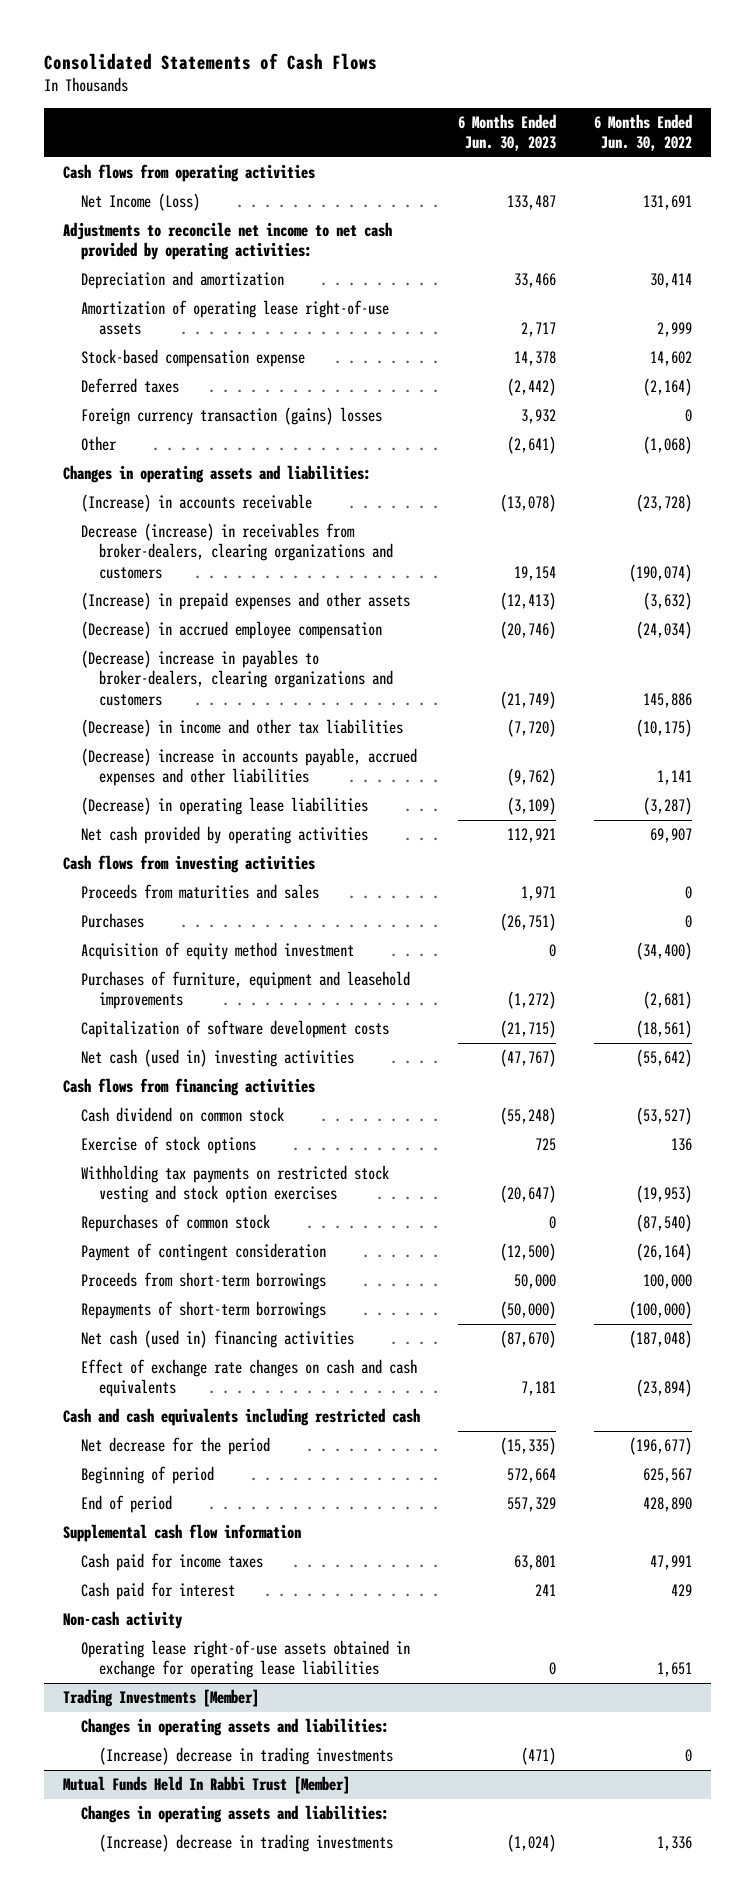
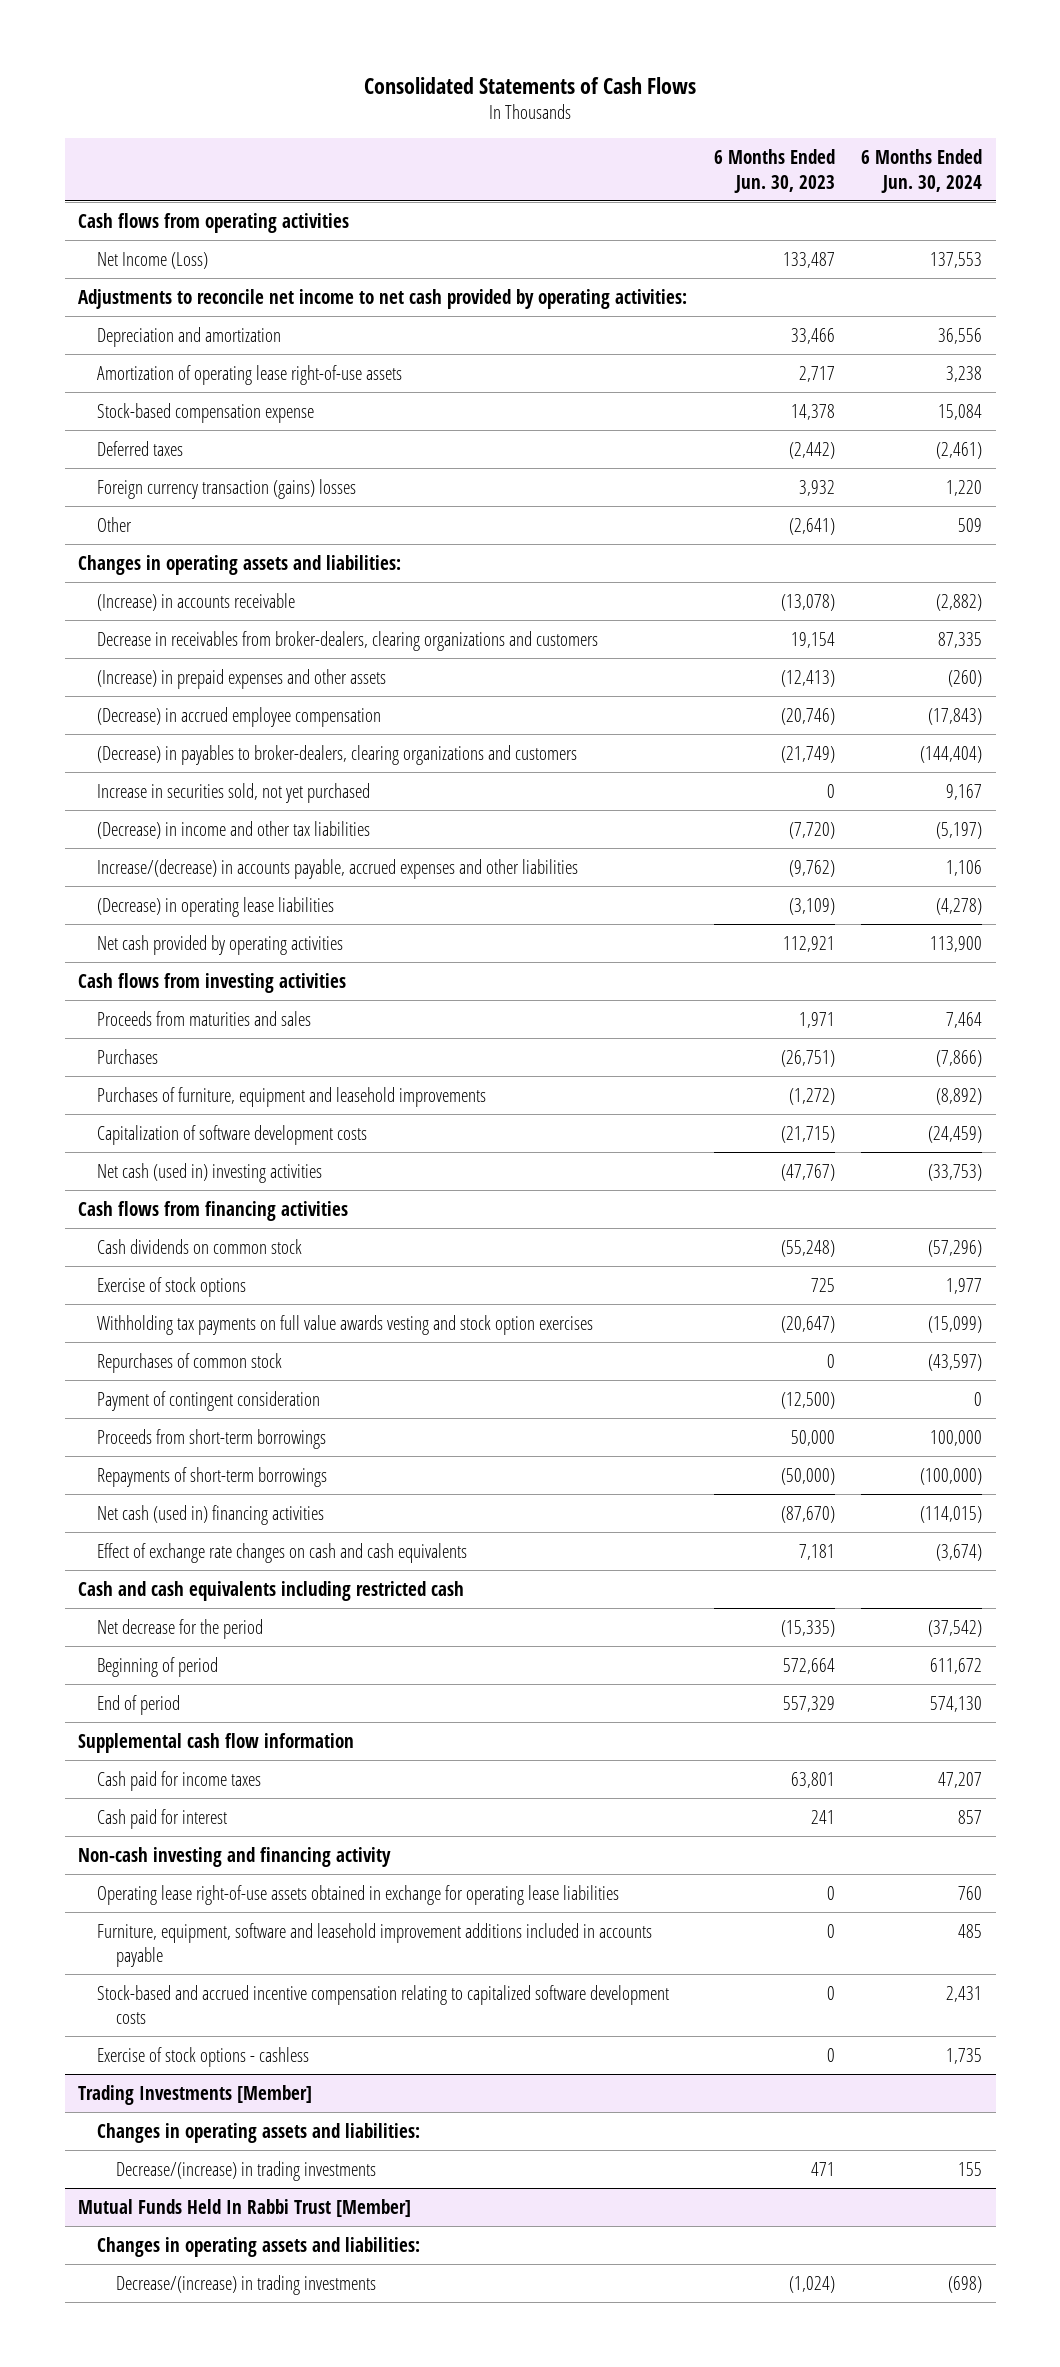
[593,114,692,152] 6 Months Ended Jun. 30, 2022 -> none
none -> [861,149,983,193] 6 Months Ended Jun. 30, 2024
[80,523,393,579] Decrease (increase) in receivables from broker-dealers, clearing organizations and customers -> [97,630,599,651] Decrease in receivables from broker-dealers, clearing organizations and customers
[80,650,393,706] (Decrease) increase in payables to broker-dealers, clearing organizations and customers -> [97,744,578,765] (Decrease) in payables to broker-dealers, clearing organizations and customers
none -> [97,782,371,803] Increase in securities sold, not yet purchased
[80,748,417,787] (Decrease) increase in accounts payable, accrued expenses and other liabilities -> [97,858,579,879] Increase/(decrease) in accounts payable, accrued expenses and other liabilities
[80,942,354,961] Acquisition of equity method investment -> none
[80,1107,284,1123] Cash dividend on common stock -> [97,1238,303,1254] Cash dividends on common stock
[80,1165,389,1204] Withholding tax payments on restricted stock vesting and stock option exercises -> [97,1314,594,1335] Withholding tax payments on full value awards vesting and stock option exercises
[62,1611,182,1630] Non-cash activity -> [77,1846,391,1867] Non-cash investing and financing activity
none -> [97,1922,653,1968] Furniture, equipment, software and leasehold improvement additions included in accounts payable
none -> [97,1984,670,2025] Stock-based and accrued incentive compensation relating to capitalized software development costs
none -> [97,2046,310,2067] Exercise of stock options - cashless
[98,1747,393,1766] (Increase) decrease in trading investments -> [116,2160,377,2181] Decrease/(increase) in trading investments
[520,1747,556,1766] (471) -> [810,2161,835,2176] 471
[98,1834,393,1853] (Increase) decrease in trading investments -> [116,2274,377,2295] Decrease/(increase) in trading investments

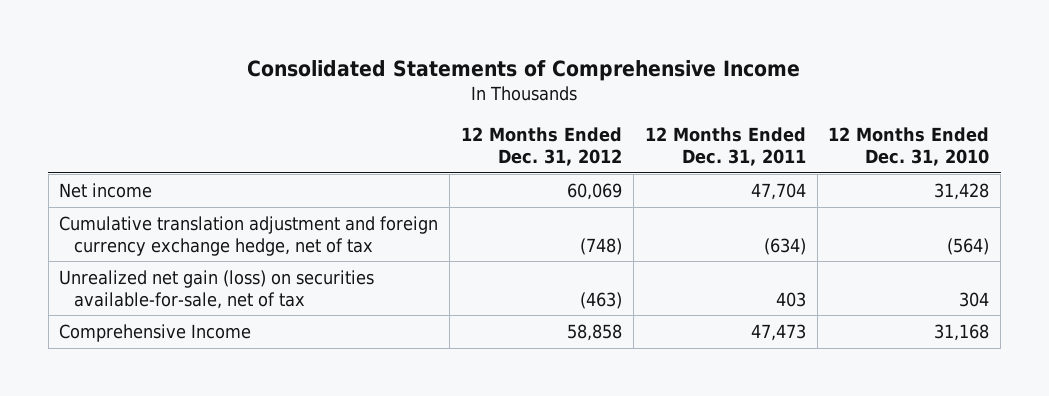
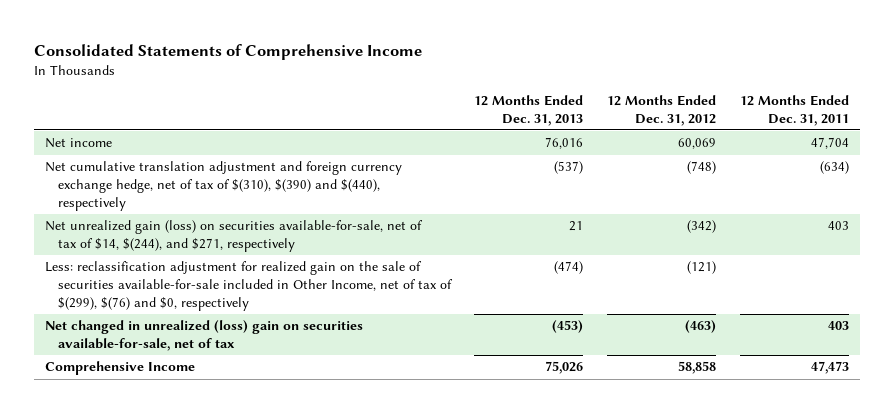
[828,127,990,166] 12 Months Ended Dec. 31, 2010 -> none
none -> [474,95,584,126] 12 Months Ended Dec. 31, 2013
[59,215,439,256] Cumulative translation adjustment and foreign currency exchange hedge, net of tax -> [45,161,403,211] Net cumulative translation adjustment and foreign currency exchange hedge, net of tax of $(310), $(390) and $(440), respectively
[59,269,375,309] Unrealized net gain (loss) on securities available-for-sale, net of tax -> [45,220,424,252] Net unrealized gain (loss) on securities available-for-sale, net of tax of $14, $(244), and $271, respectively
[580,291,623,309] (463) -> [686,220,716,234] (342)
none -> [45,261,453,311] Less: reclassification adjustment for realized gain on the sale of securities available-for-sale included in Other Income, net of tax of $(299), $(76) and $0, respectively
none -> [45,320,364,351] Net changed in unrealized (loss) gain on securities available-for-sale, net of tax

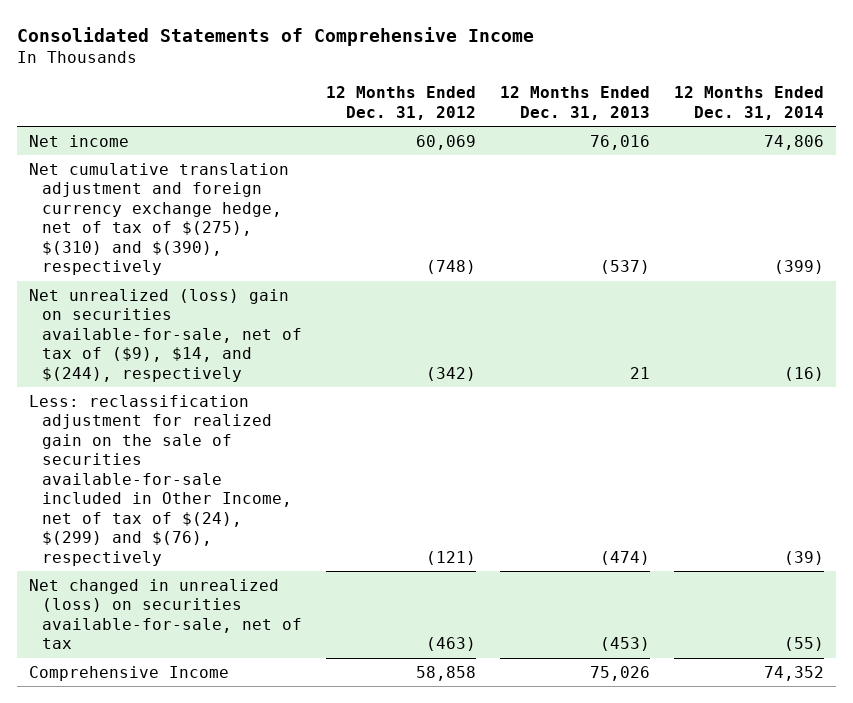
[739,95,849,126] 12 Months Ended Dec. 31, 2011 -> none
none -> [673,86,824,120] 12 Months Ended Dec. 31, 2014
[45,161,403,211] Net cumulative translation adjustment and foreign currency exchange hedge, net of tax of $(310), $(390) and $(440), respectively -> [29,162,290,276] Net cumulative translation adjustment and foreign currency exchange hedge, net of tax of $(275), $(310) and $(390), respectively
[45,220,424,252] Net unrealized gain (loss) on securities available-for-sale, net of tax of $14, $(244), and $271, respectively -> [29,288,302,382] Net unrealized (loss) gain on securities available-for-sale, net of tax of ($9), $14, and $(244), respectively
[45,261,453,311] Less: reclassification adjustment for realized gain on the sale of securities available-for-sale included in Other Income, net of tax of $(299), $(76) and $0, respectively -> [29,394,292,566] Less: reclassification adjustment for realized gain on the sale of securities available-for-sale included in Other Income, net of tax of $(24), $(299) and $(76), respectively
[45,320,364,351] Net changed in unrealized (loss) gain on securities available-for-sale, net of tax -> [29,578,302,650] Net changed in unrealized (loss) on securities available-for-sale, net of tax

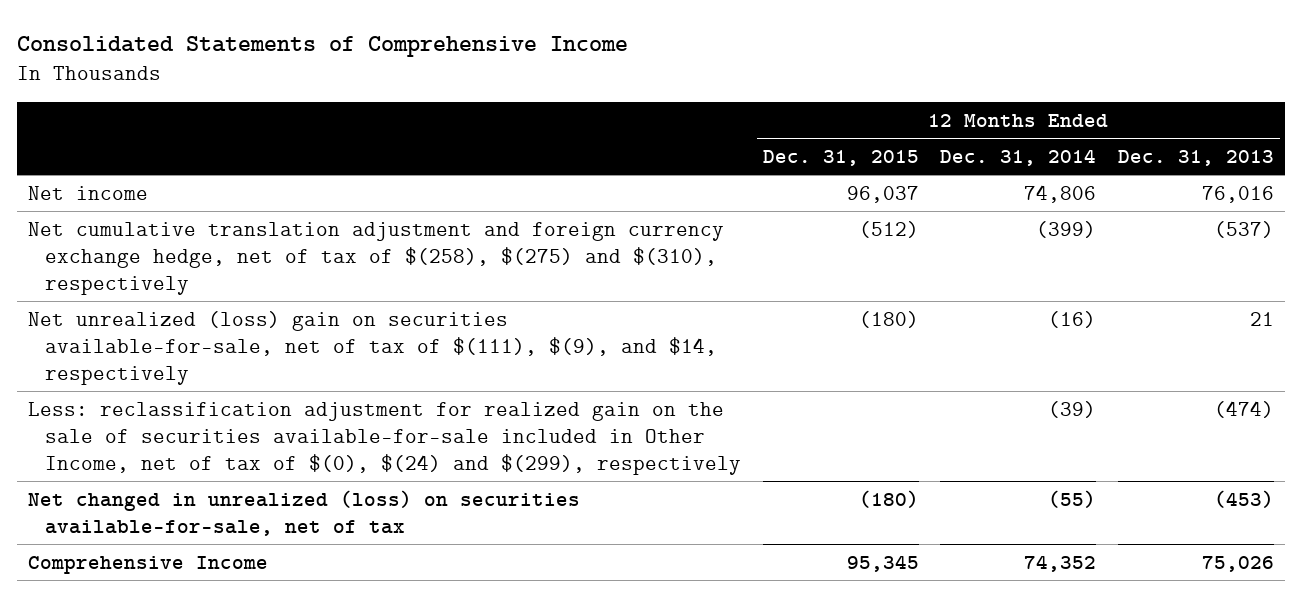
[325,86,476,120] 12 Months Ended Dec. 31, 2012 -> none
none -> [762,149,919,166] Dec. 31, 2015
[29,162,290,276] Net cumulative translation adjustment and foreign currency exchange hedge, net of tax of $(275), $(310) and $(390), respectively -> [28,221,725,295] Net cumulative translation adjustment and foreign currency exchange hedge, net of tax of $(258), $(275) and $(310), respectively
[29,288,302,382] Net unrealized (loss) gain on securities available-for-sale, net of tax of ($9), $14, and $(244), respectively -> [28,310,717,385] Net unrealized (loss) gain on securities available-for-sale, net of tax of $(111), $(9), and $14, respectively
[29,394,292,566] Less: reclassification adjustment for realized gain on the sale of securities available-for-sale included in Other Income, net of tax of $(24), $(299) and $(76), respectively -> [28,401,741,475] Less: reclassification adjustment for realized gain on the sale of securities available-for-sale included in Other Income, net of tax of $(0), $(24) and $(299), respectively

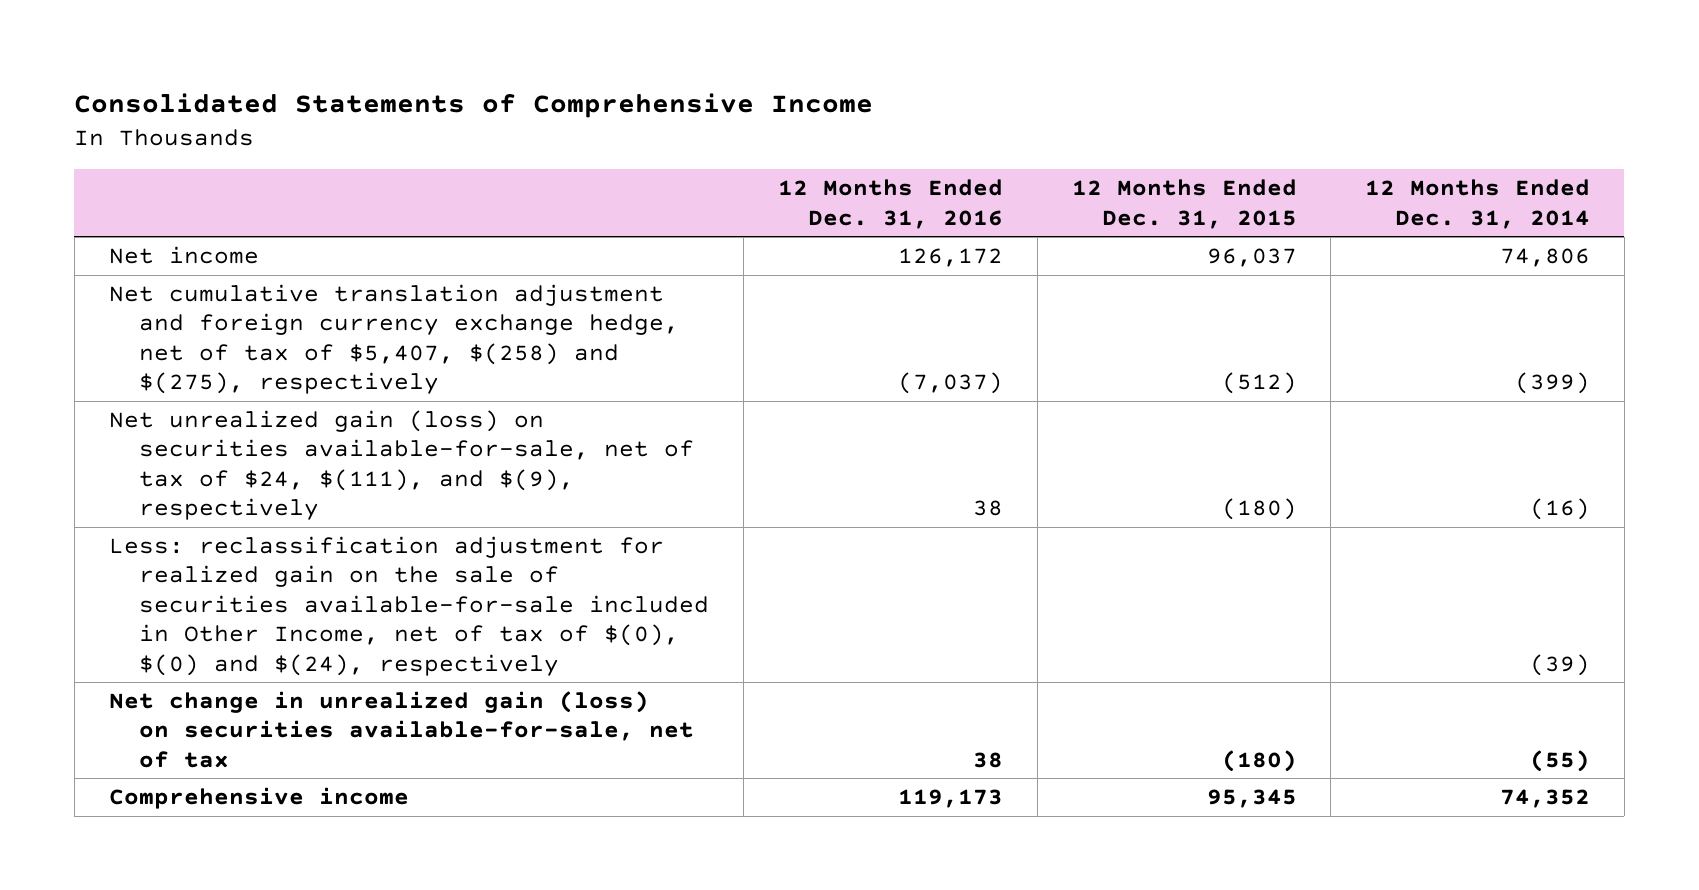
[1118,149,1275,166] Dec. 31, 2013 -> none
none -> [777,179,1003,229] 12 Months Ended Dec. 31, 2016
[28,221,725,295] Net cumulative translation adjustment and foreign currency exchange hedge, net of tax of $(258), $(275) and $(310), respectively -> [108,283,680,395] Net cumulative translation adjustment and foreign currency exchange hedge, net of tax of $5,407, $(258) and $(275), respectively
[28,310,717,385] Net unrealized (loss) gain on securities available-for-sale, net of tax of $(111), $(9), and $14, respectively -> [108,409,695,521] Net unrealized gain (loss) on securities available-for-sale, net of tax of $24, $(111), and $(9), respectively
[28,401,741,475] Less: reclassification adjustment for realized gain on the sale of securities available-for-sale included in Other Income, net of tax of $(0), $(24) and $(299), respectively -> [108,535,710,676] Less: reclassification adjustment for realized gain on the sale of securities available-for-sale included in Other Income, net of tax of $(0), $(0) and $(24), respectively
[28,489,581,536] Net changed in unrealized (loss) on securities available-for-sale, net of tax -> [108,690,695,768] Net change in unrealized gain (loss) on securities available-for-sale, net of tax
[28,555,269,574] Comprehensive Income -> [108,786,409,809] Comprehensive income

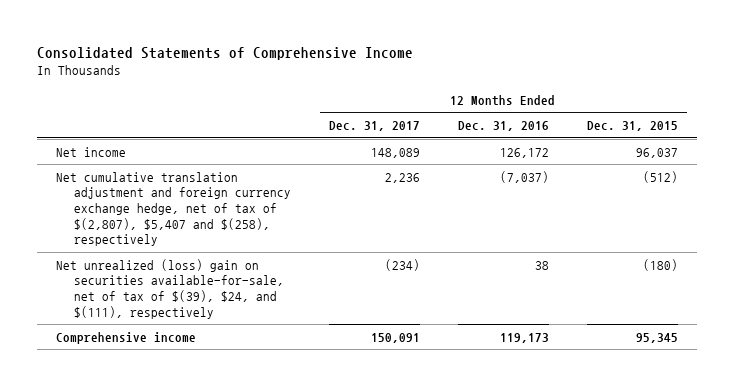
[1365,179,1591,229] 12 Months Ended Dec. 31, 2014 -> none
none -> [329,120,421,131] Dec. 31, 2017
[108,535,710,676] Less: reclassification adjustment for realized gain on the sale of securities available-for-sale included in Other Income, net of tax of $(0), $(0) and $(24), respectively -> none
[108,690,695,768] Net change in unrealized gain (loss) on securities available-for-sale, net of tax -> none
[108,283,680,395] Net cumulative translation adjustment and foreign currency exchange hedge, net of tax of $5,407, $(258) and $(275), respectively -> [56,171,292,247] Net cumulative translation adjustment and foreign currency exchange hedge, net of tax of $(2,807), $5,407 and $(258), respectively
[108,409,695,521] Net unrealized gain (loss) on securities available-for-sale, net of tax of $24, $(111), and $(9), respectively -> [56,258,285,319] Net unrealized (loss) gain on securities available-for-sale, net of tax of $(39), $24, and $(111), respectively

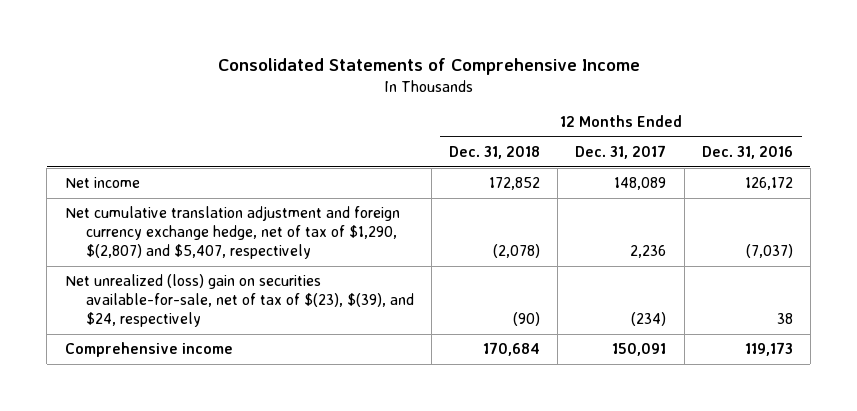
[586,120,678,131] Dec. 31, 2015 -> none
none -> [449,145,541,159] Dec. 31, 2018
[56,171,292,247] Net cumulative translation adjustment and foreign currency exchange hedge, net of tax of $(2,807), $5,407 and $(258), respectively -> [64,206,400,260] Net cumulative translation adjustment and foreign currency exchange hedge, net of tax of $1,290, $(2,807) and $5,407, respectively
[56,258,285,319] Net unrealized (loss) gain on securities available-for-sale, net of tax of $(39), $24, and $(111), respectively -> [64,274,414,328] Net unrealized (loss) gain on securities available-for-sale, net of tax of $(23), $(39), and $24, respectively

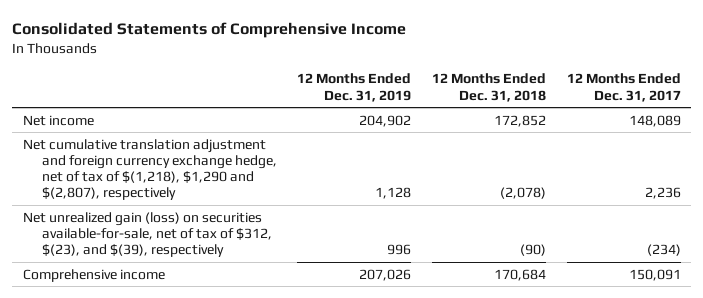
[701,145,793,159] Dec. 31, 2016 -> none
none -> [297,73,412,102] 12 Months Ended Dec. 31, 2019
[64,206,400,260] Net cumulative translation adjustment and foreign currency exchange hedge, net of tax of $1,290, $(2,807) and $5,407, respectively -> [22,138,277,201] Net cumulative translation adjustment and foreign currency exchange hedge, net of tax of $(1,218), $1,290 and $(2,807), respectively
[64,274,414,328] Net unrealized (loss) gain on securities available-for-sale, net of tax of $(23), $(39), and $24, respectively -> [22,211,272,258] Net unrealized gain (loss) on securities available-for-sale, net of tax of $312, $(23), and $(39), respectively

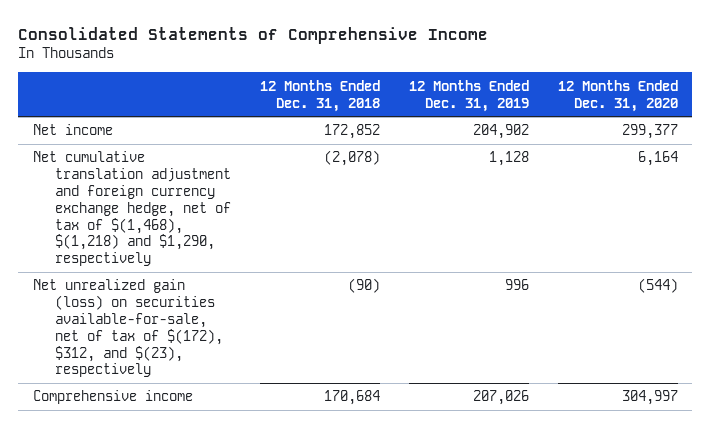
[566,73,681,102] 12 Months Ended Dec. 31, 2017 -> none
none -> [557,79,678,112] 12 Months Ended Dec. 31, 2020
[22,138,277,201] Net cumulative translation adjustment and foreign currency exchange hedge, net of tax of $(1,218), $1,290 and $(2,807), respectively -> [32,151,231,267] Net cumulative translation adjustment and foreign currency exchange hedge, net of tax of $(1,468), $(1,218) and $1,290, respectively
[22,211,272,258] Net unrealized gain (loss) on securities available-for-sale, net of tax of $312, $(23), and $(39), respectively -> [32,279,223,378] Net unrealized gain (loss) on securities available-for-sale, net of tax of $(172), $312, and $(23), respectively

